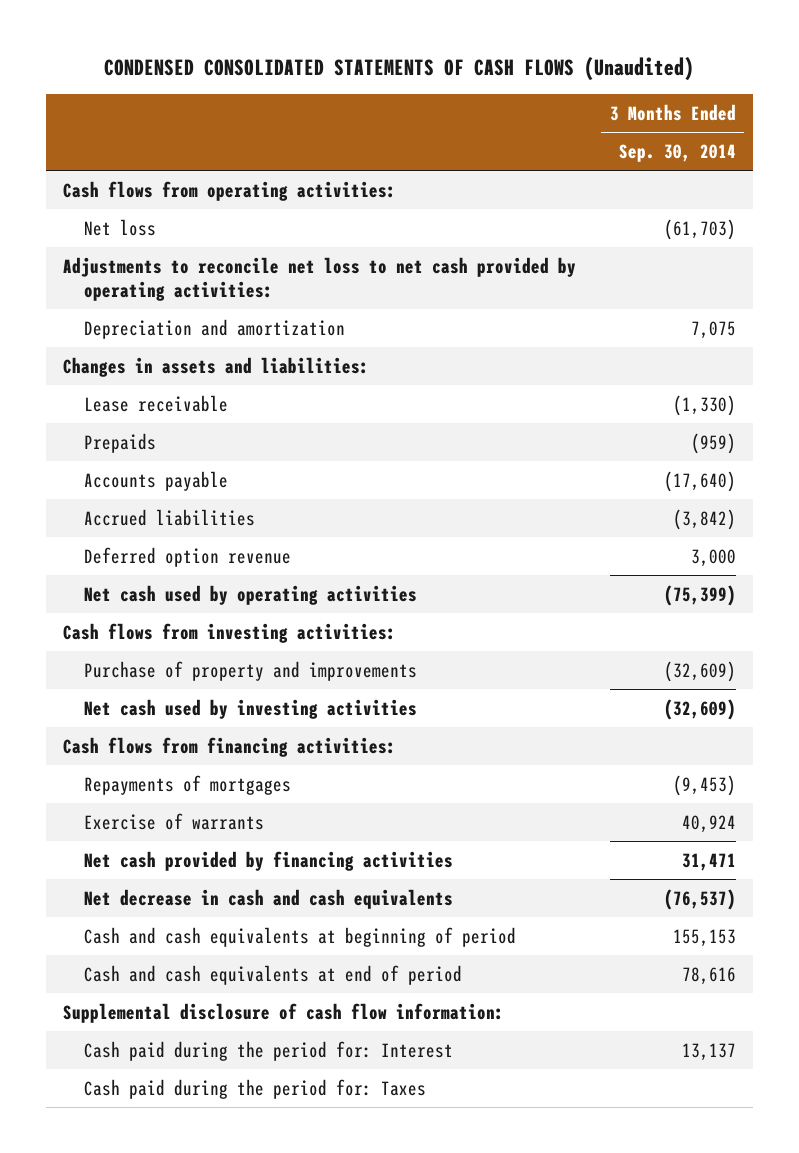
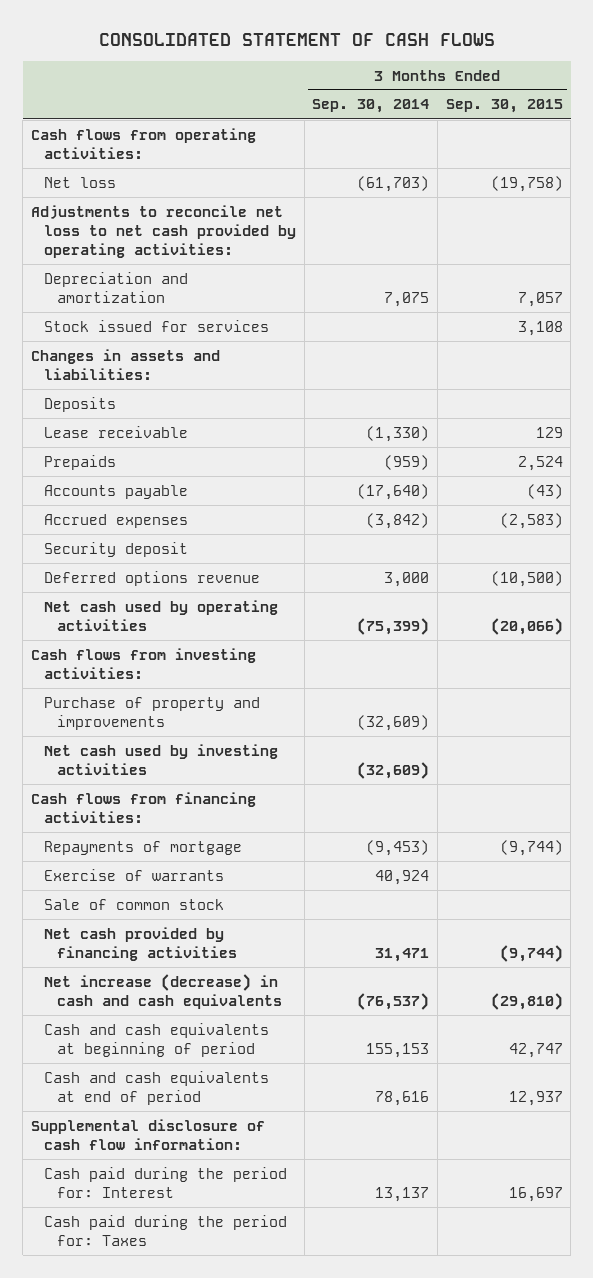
[104,57,695,82] CONDENSED CONSOLIDATED STATEMENTS OF CASH FLOWS (Unaudited) -> [98,32,495,46] CONSOLIDATED STATEMENT OF CASH FLOWS
none -> [445,99,563,114] Sep. 30, 2015
none -> [44,319,270,332] Stock issued for services
none -> [44,396,117,412] Deposits
[84,508,256,526] Accrued liabilities -> [44,513,189,528] Accrued expenses
none -> [44,541,189,557] Security deposit
[84,546,292,567] Deferred option revenue -> [44,570,261,586] Deferred options revenue
[84,774,292,795] Repayments of mortgages -> [44,840,243,855] Repayments of mortgage
none -> [44,898,225,910] Sale of common stock
[84,888,454,909] Net decrease in cash and cash equivalents -> [44,973,283,1009] Net increase (decrease) in cash and cash equivalents

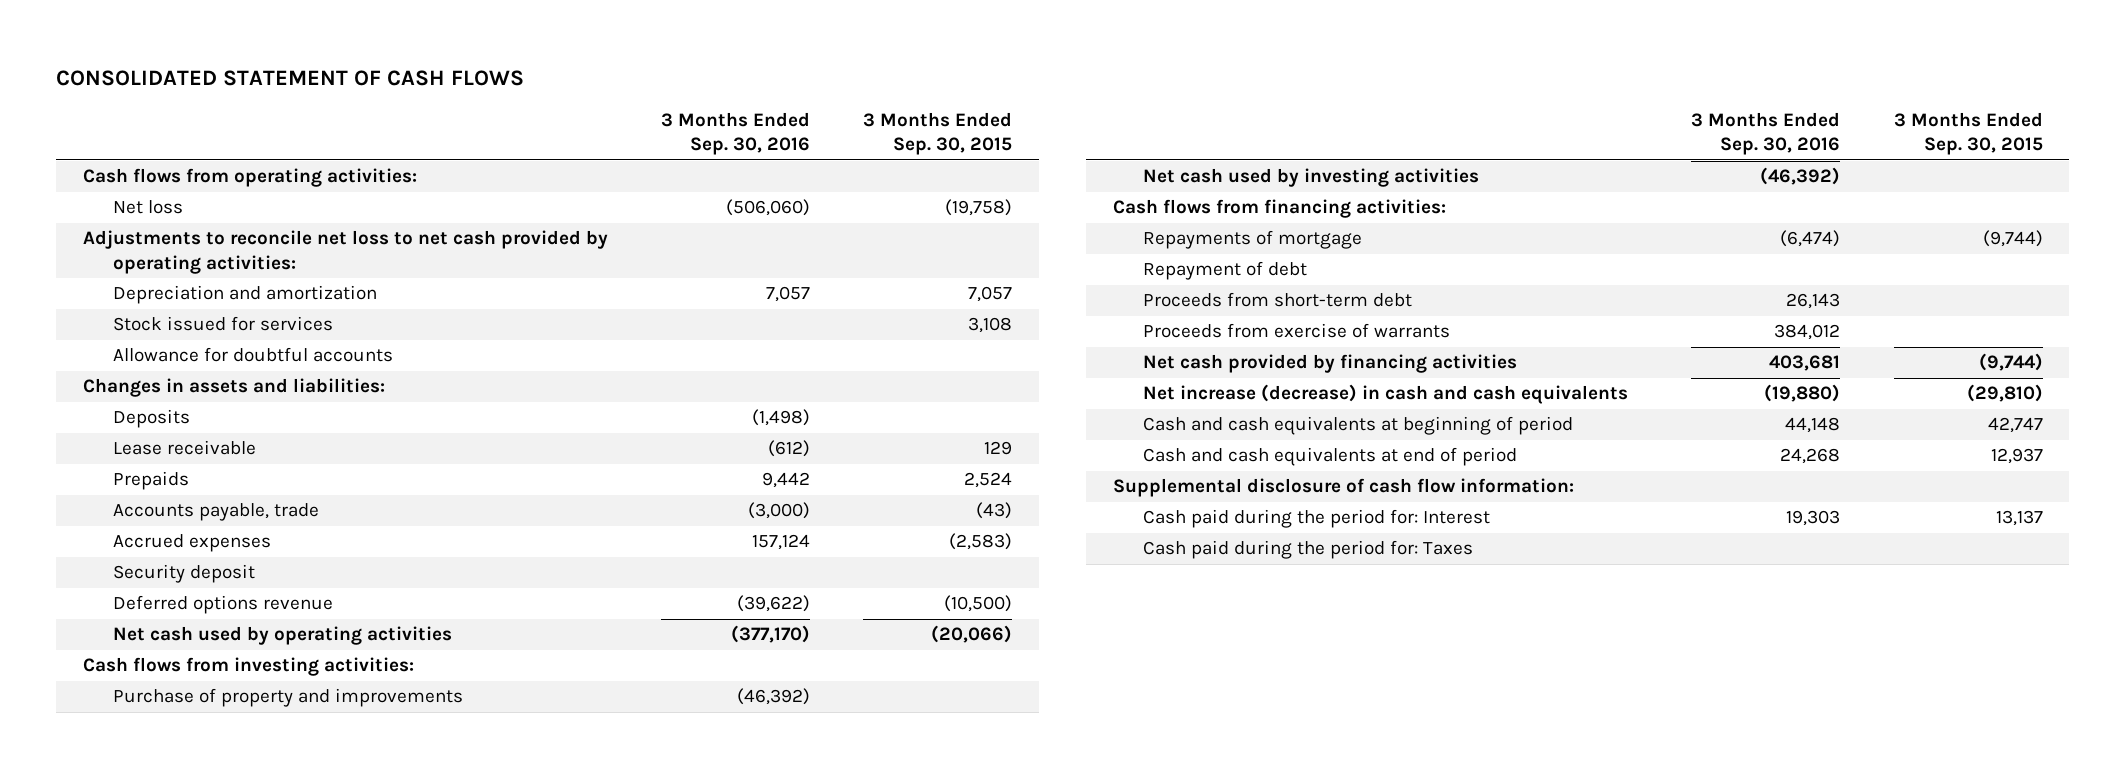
[312,99,430,114] Sep. 30, 2014 -> none
none -> [660,111,810,156] 3 Months Ended Sep. 30, 2016
none -> [112,347,393,363] Allowance for doubtful accounts
[44,484,189,499] Accounts payable -> [112,503,319,522] Accounts payable, trade
[44,898,225,910] Sale of common stock -> none
none -> [1143,261,1308,281] Repayment of debt
none -> [1143,292,1413,308] Proceeds from short-term debt
[44,868,225,881] Exercise of warrants -> [1143,323,1451,339] Proceeds from exercise of warrants
[508,1186,563,1202] 16,697 -> [1995,510,2043,527] 13,137

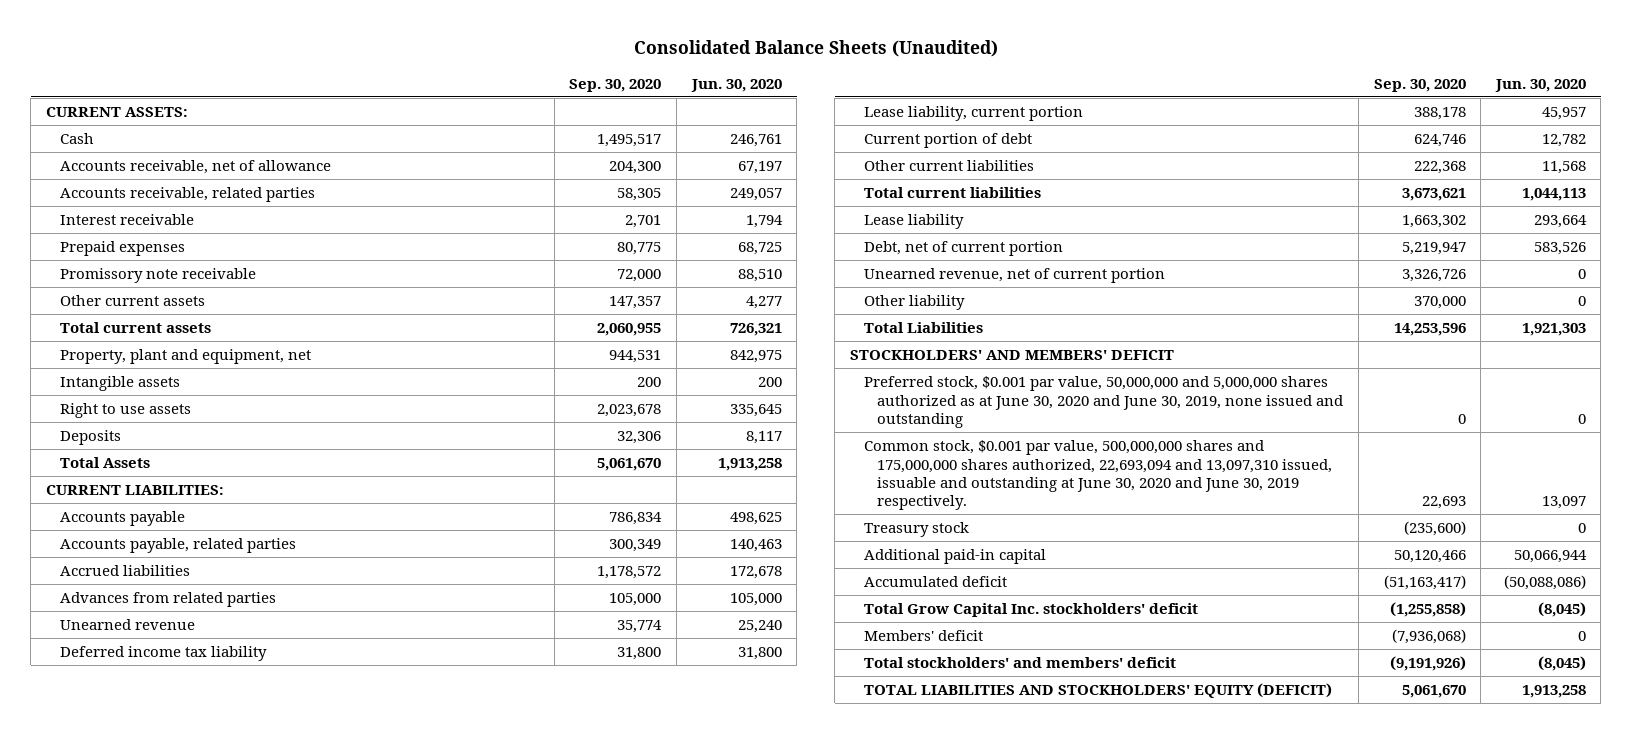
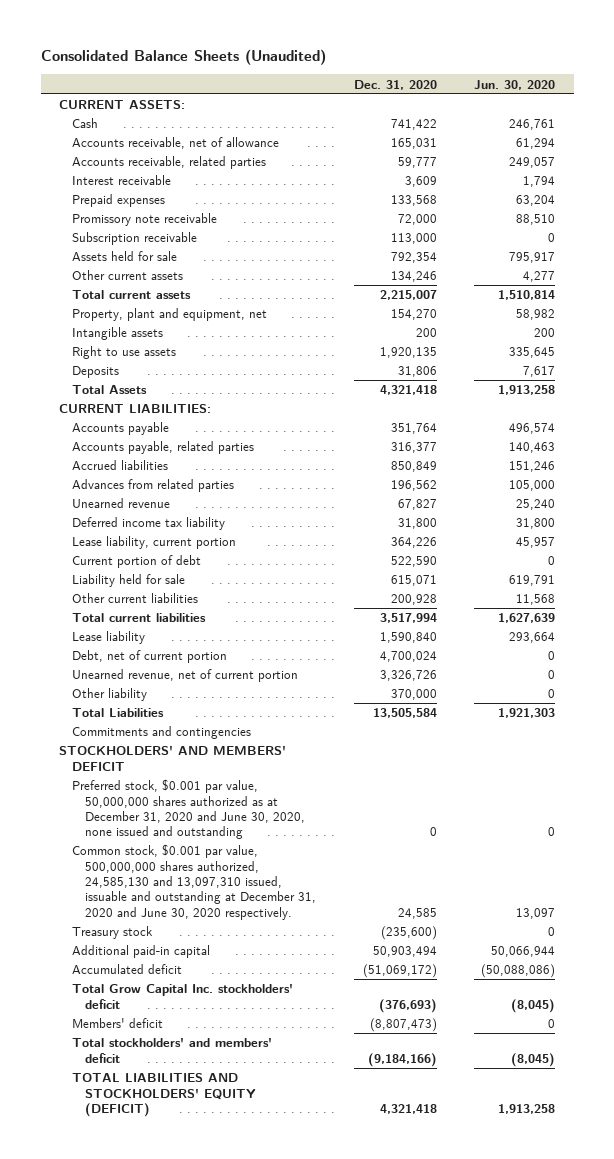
[569,78,662,92] Sep. 30, 2020 -> none
none -> [353,79,437,90] Dec. 31, 2020
[737,161,782,175] 67,197 -> [515,138,555,150] 61,294
[737,242,782,256] 68,725 -> [515,195,555,207] 63,204
none -> [72,232,198,246] Subscription receivable
none -> [72,251,178,262] Assets held for sale
[729,323,782,337] 726,321 -> [497,290,555,301] 1,510,814
[729,350,782,364] 842,975 -> [515,309,555,321] 58,982
[745,431,782,445] 8,117 -> [522,366,555,378] 7,617
[729,512,782,526] 498,625 -> [508,423,555,435] 496,574
[729,566,782,580] 172,678 -> [508,461,555,473] 151,246
[1541,134,1586,148] 12,782 -> [547,556,555,566] 0
none -> [72,574,186,588] Liability held for sale
[1521,188,1586,202] 1,044,113 -> [497,613,555,624] 1,627,639
[1533,242,1586,256] 583,526 -> [547,651,555,661] 0
none -> [72,726,252,740] Commitments and contingencies
[863,376,1344,428] Preferred stock, $0.001 par value, 50,000,000 and 5,000,000 shares authorized as at June 30, 2020 and June 30, 2019, none issued and outstanding -> [72,779,306,840] Preferred stock, $0.001 par value, 50,000,000 shares authorized as at December 31, 2020 and June 30, 2020, none issued and outstanding
[863,440,1333,511] Common stock, $0.001 par value, 500,000,000 shares and 175,000,000 shares authorized, 22,693,094 and 13,097,310 issued, issuable and outstanding at June 30, 2020 and June 30, 2019 respectively. -> [72,844,317,920] Common stock, $0.001 par value, 500,000,000 shares authorized, 24,585,130 and 13,097,310 issued, issuable and outstanding at December 31, 2020 and June 30, 2020 respectively.

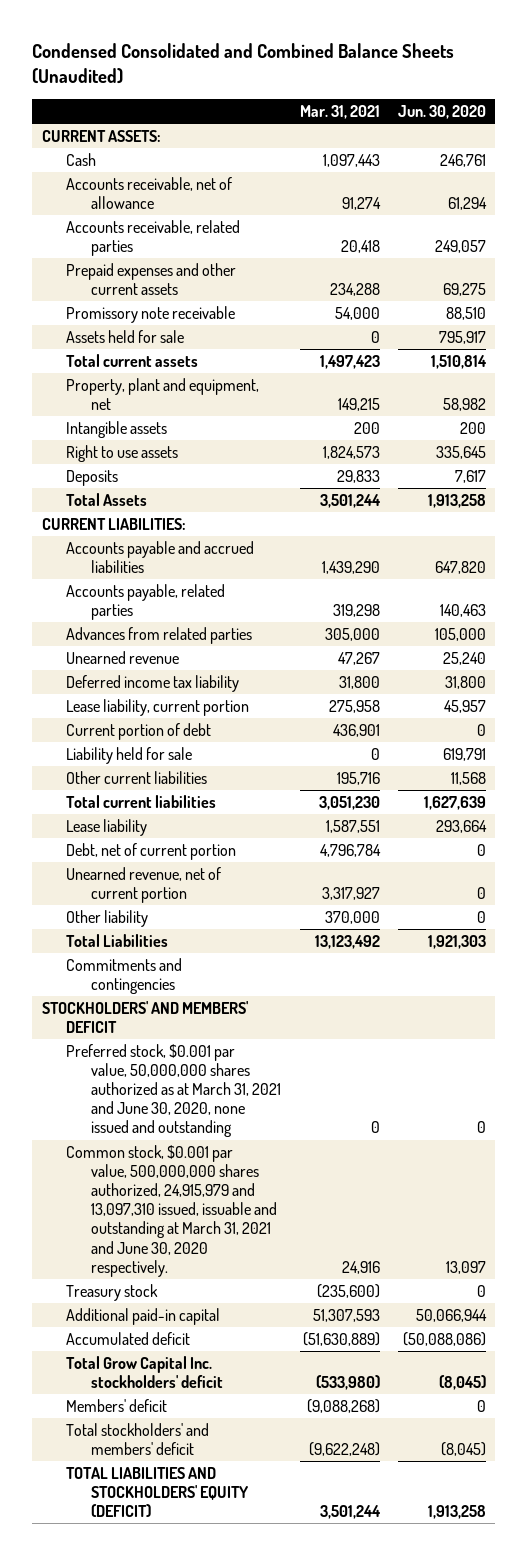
[40,49,326,66] Consolidated Balance Sheets (Unaudited) -> [32,42,455,84] Condensed Consolidated and Combined Balance Sheets (Unaudited)
[353,79,437,90] Dec. 31, 2020 -> none
none -> [299,105,380,120] Mar. 31, 2021
[72,175,172,186] Interest receivable -> none
[72,194,166,208] Prepaid expenses -> none
none -> [66,262,237,296] Prepaid expenses and other current assets
[72,232,198,246] Subscription receivable -> none
[72,270,184,281] Other current assets -> none
[72,422,170,436] Accounts payable -> none
none -> [66,540,255,574] Accounts payable and accrued liabilities
[72,460,169,471] Accrued liabilities -> none
[72,779,306,840] Preferred stock, $0.001 par value, 50,000,000 shares authorized as at December 31, 2020 and June 30, 2020, none issued and outstanding -> [66,1043,281,1138] Preferred stock, $0.001 par value, 50,000,000 shares authorized as at March 31, 2021 and June 30, 2020, none issued and outstanding
[72,844,317,920] Common stock, $0.001 par value, 500,000,000 shares authorized, 24,585,130 and 13,097,310 issued, issuable and outstanding at December 31, 2020 and June 30, 2020 respectively. -> [66,1144,277,1277] Common stock, $0.001 par value, 500,000,000 shares authorized, 24,915,979 and 13,097,310 issued, issuable and outstanding at March 31, 2021 and June 30, 2020 respectively.

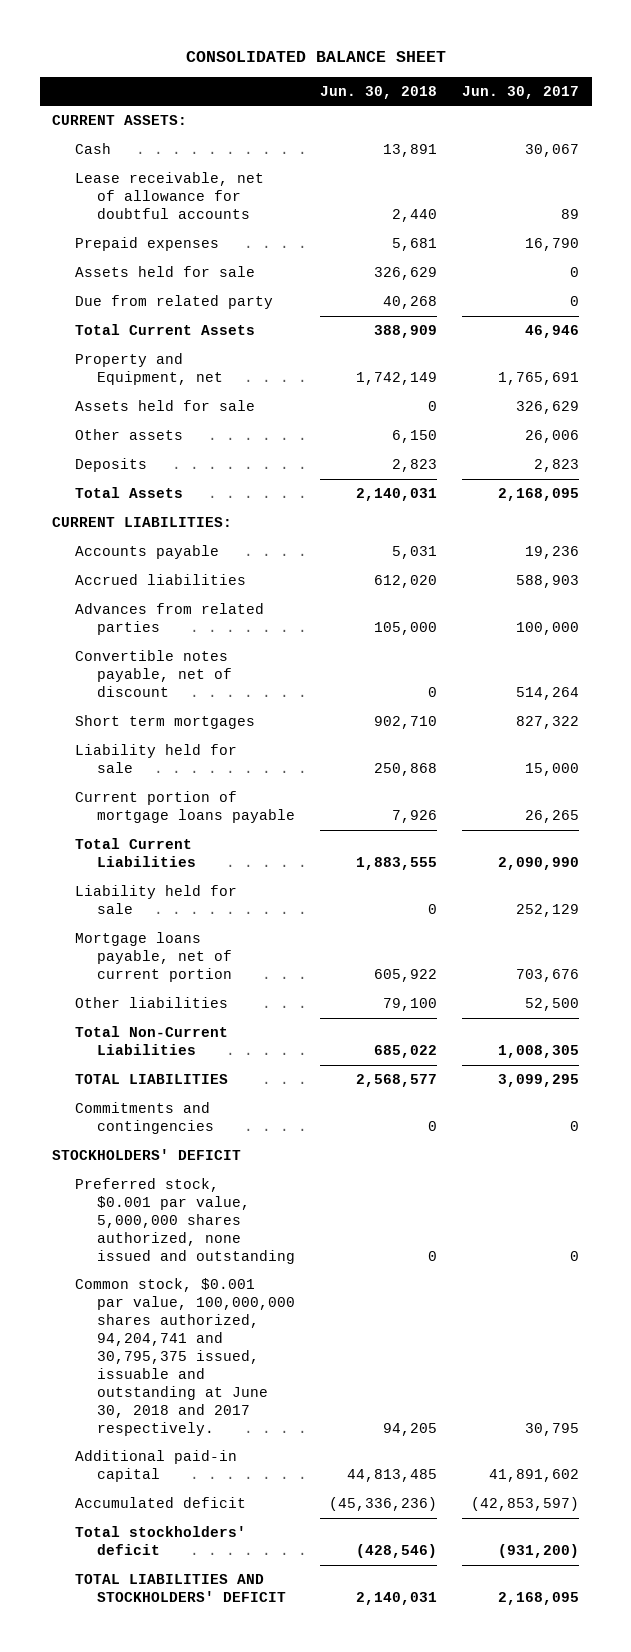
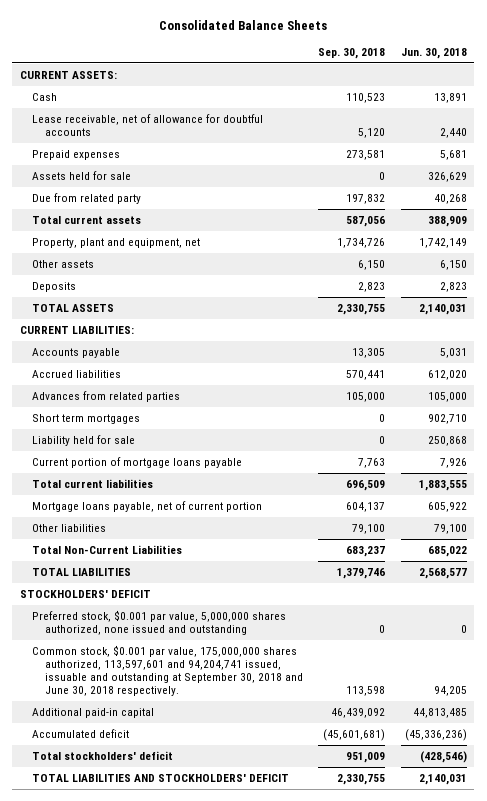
[185,51,446,63] CONSOLIDATED BALANCE SHEET -> [159,19,328,30] Consolidated Balance Sheets
[461,85,579,99] Jun. 30, 2017 -> none
none -> [318,47,386,59] Sep. 30, 2018
[74,400,255,412] Assets held for sale -> none
[74,324,255,336] Total Current Assets -> [32,215,142,224] Total current assets
[74,353,223,386] Property and Equipment, net -> [32,237,201,248] Property, plant and equipment, net
[74,487,183,499] Total Assets -> [32,303,115,312] TOTAL ASSETS
[74,650,232,697] Convertible notes payable, net of discount -> none
[74,885,237,915] Liability held for sale -> none
[74,838,196,868] Total Current Liabilities -> [32,478,154,488] Total current liabilities
[74,1102,214,1135] Commitments and contingencies -> none
[74,1278,295,1436] Common stock, $0.001 par value, 100,000,000 shares authorized, 94,204,741 and 30,795,375 issued, issuable and outstanding at June 30, 2018 and 2017 respectively. -> [32,644,303,696] Common stock, $0.001 par value, 175,000,000 shares authorized, 113,597,601 and 94,204,741 issued, issuable and outstanding at September 30, 2018 and June 30, 2018 respectively.

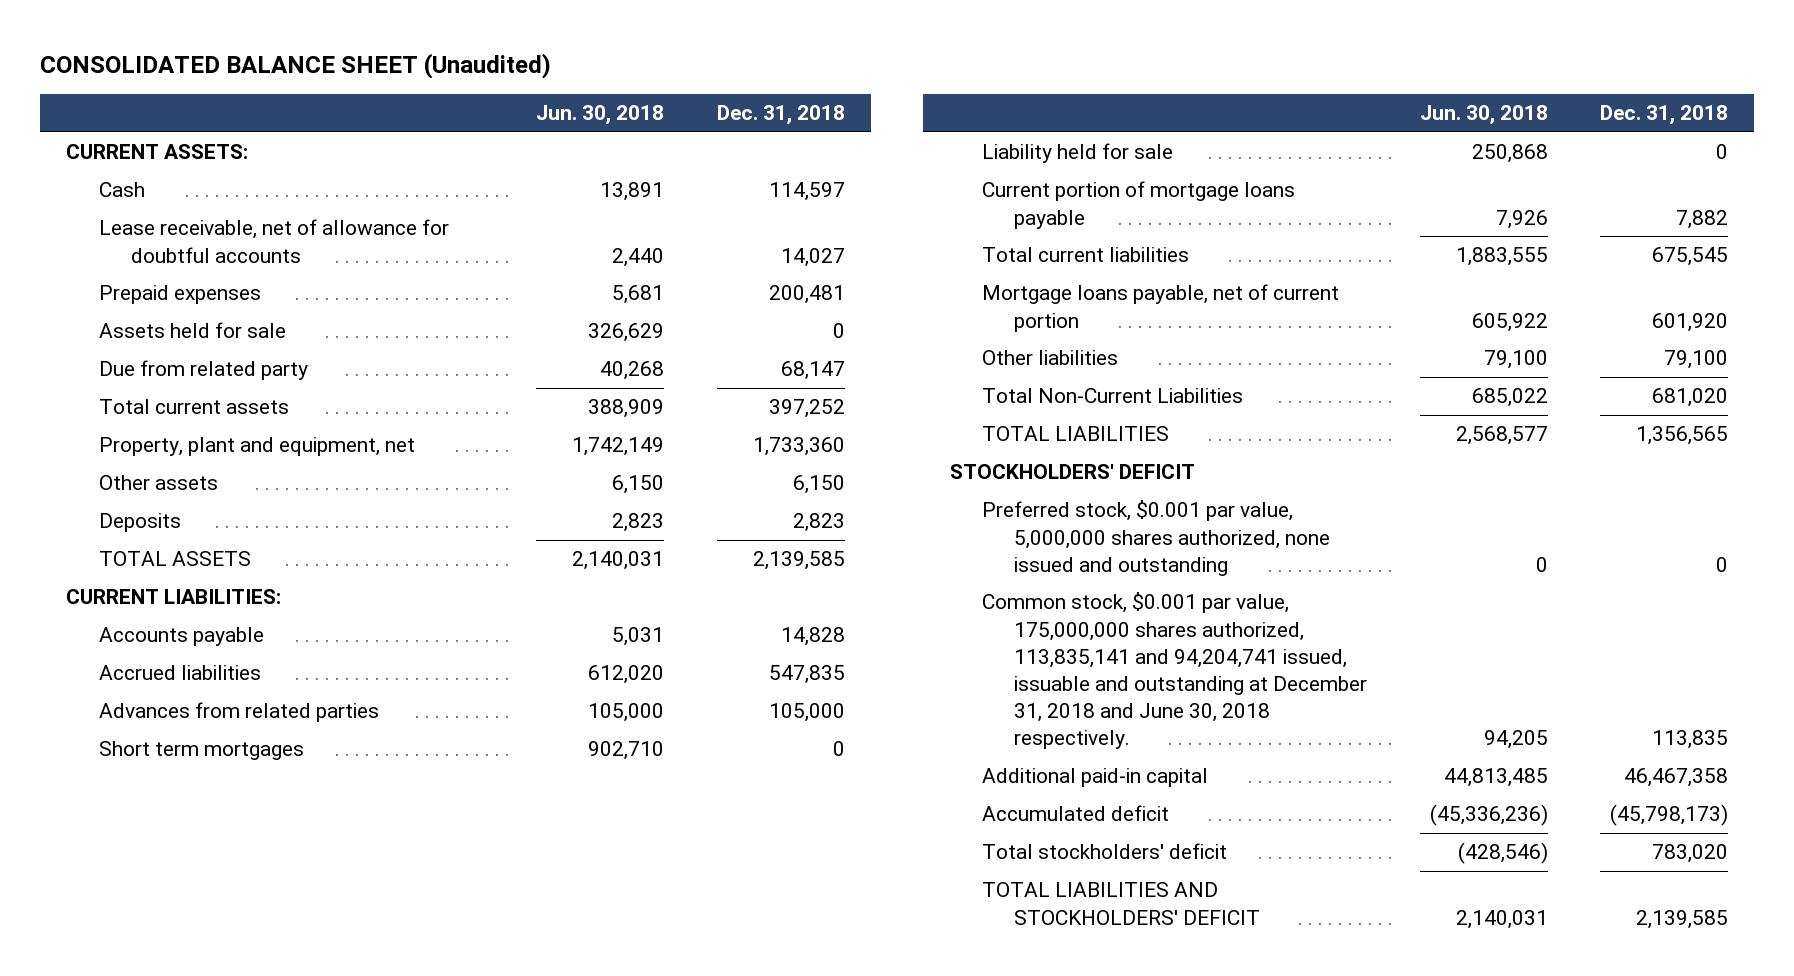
[159,19,328,30] Consolidated Balance Sheets -> [40,52,552,79] CONSOLIDATED BALANCE SHEET (Unaudited)
[318,47,386,59] Sep. 30, 2018 -> none
none -> [716,105,845,126] Dec. 31, 2018
[32,644,303,696] Common stock, $0.001 par value, 175,000,000 shares authorized, 113,597,601 and 94,204,741 issued, issuable and outstanding at September 30, 2018 and June 30, 2018 respectively. -> [981,592,1368,749] Common stock, $0.001 par value, 175,000,000 shares authorized, 113,835,141 and 94,204,741 issued, issuable and outstanding at December 31, 2018 and June 30, 2018 respectively.

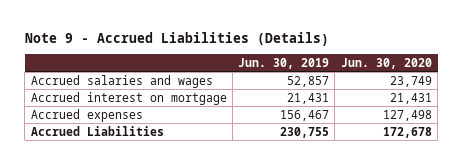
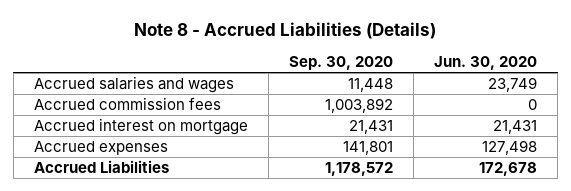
[24,31,329,46] Note 9 - Accrued Liabilities (Details) -> [134,22,437,40] Note 8 - Accrued Liabilities (Details)
[238,57,330,69] Jun. 30, 2019 -> none
none -> [288,55,393,70] Sep. 30, 2020
none -> [33,97,221,111] Accrued commission fees

